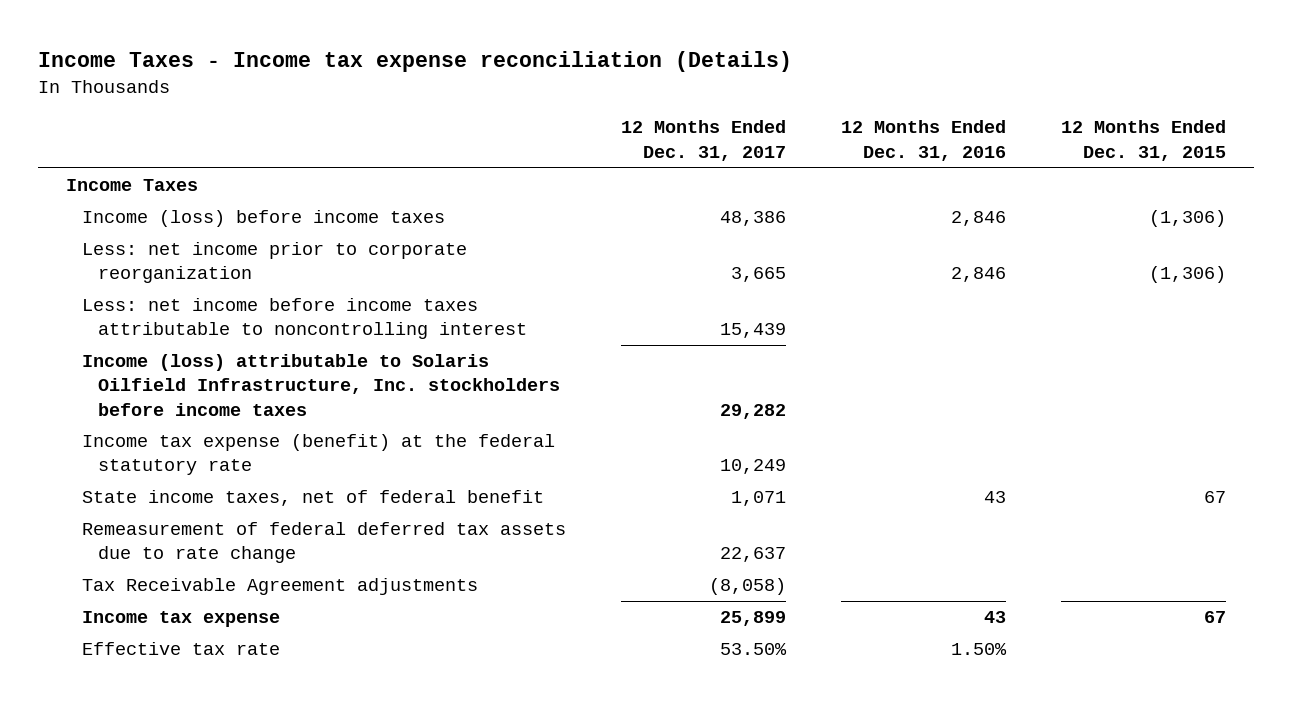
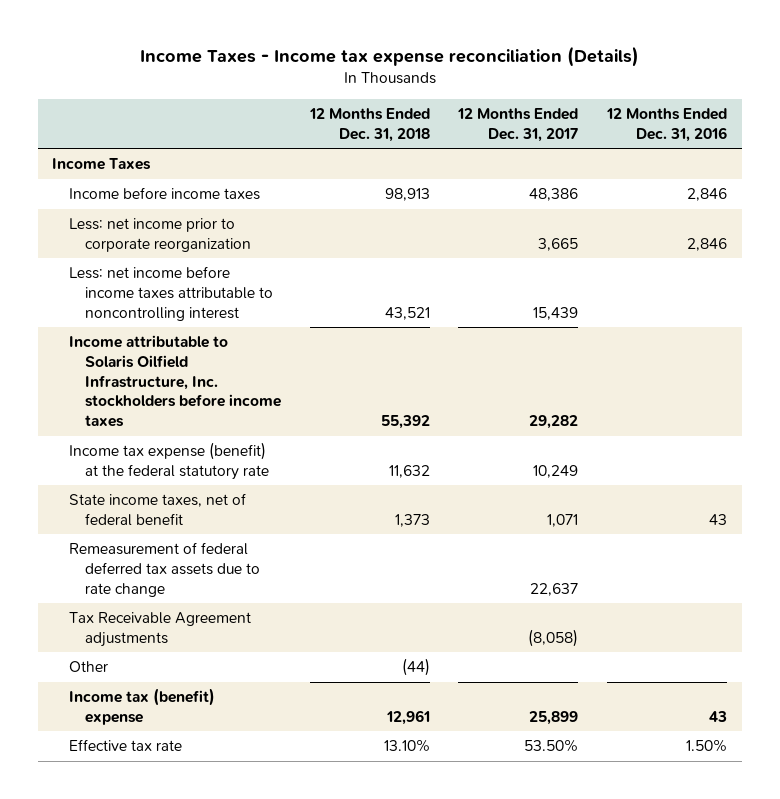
[1061,120,1227,161] 12 Months Ended Dec. 31, 2015 -> none
none -> [308,108,430,142] 12 Months Ended Dec. 31, 2018
[81,210,445,228] Income (loss) before income taxes -> [68,187,260,201] Income before income taxes
[81,354,560,416] Income (loss) attributable to Solaris Oilfield Infrastructure, Inc. stockholders before income taxes -> [68,335,281,428] Income attributable to Solaris Oilfield Infrastructure, Inc. stockholders before income taxes
none -> [68,661,108,673] Other
[81,611,280,628] Income tax expense -> [68,688,215,725] Income tax (benefit) expense

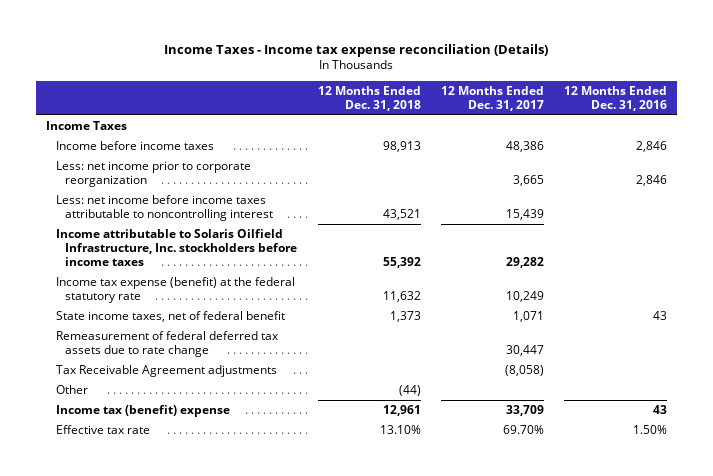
[530,582,579,596] 22,637 -> [505,344,544,356] 30,447
[529,710,579,725] 25,899 -> [505,404,544,416] 33,709
[524,739,579,753] 53.50% -> [502,424,544,434] 69.70%

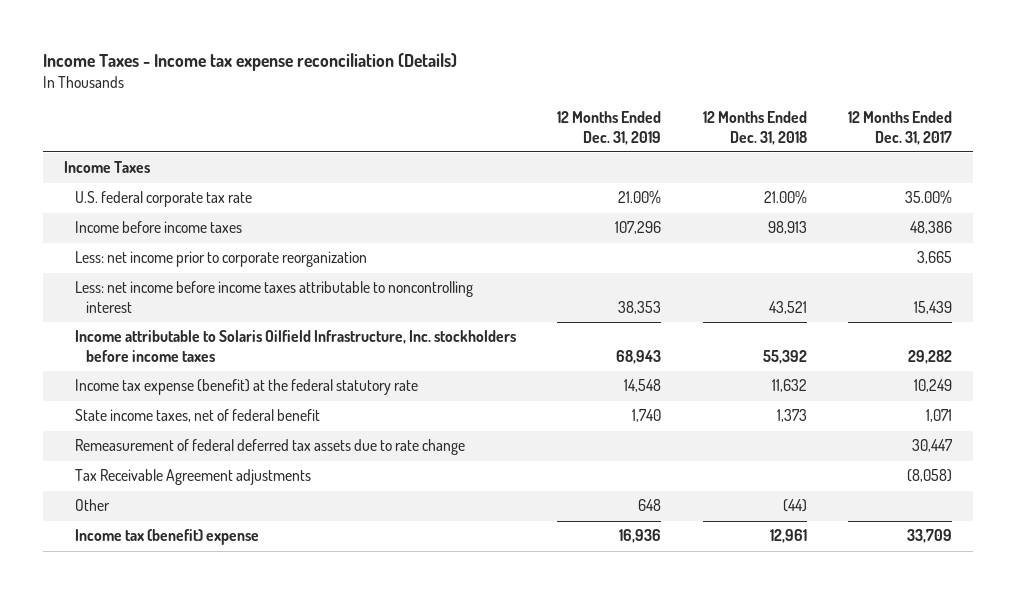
[563,85,667,111] 12 Months Ended Dec. 31, 2016 -> none
none -> [557,111,662,145] 12 Months Ended Dec. 31, 2019
none -> [74,191,252,208] U.S. federal corporate tax rate
[55,424,150,434] Effective tax rate -> none

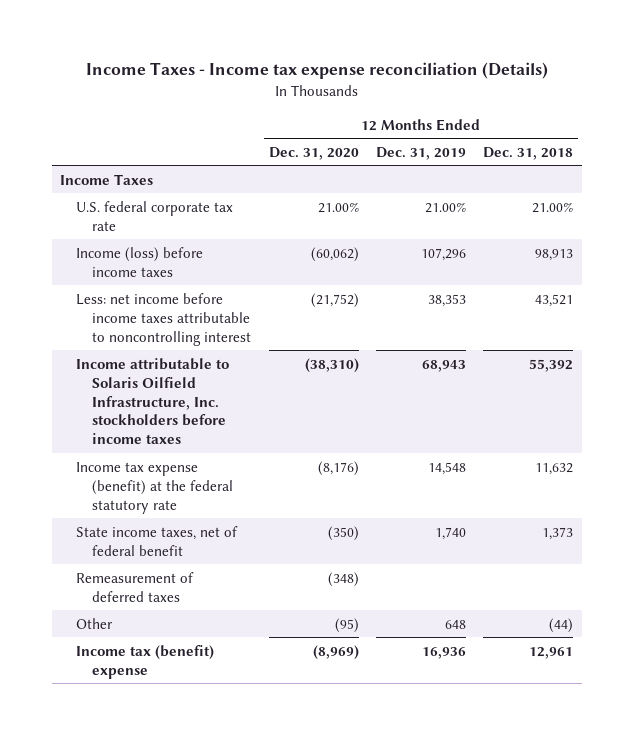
[848,111,953,145] 12 Months Ended Dec. 31, 2017 -> none
none -> [268,146,359,160] Dec. 31, 2020
[74,251,367,268] Less: net income prior to corporate reorganization -> none
[74,221,242,234] Income before income taxes -> [76,246,204,277] Income (loss) before income taxes
[74,469,311,486] Tax Receivable Agreement adjustments -> none
[74,439,465,456] Remeasurement of federal deferred tax assets due to rate change -> [76,571,195,602] Remeasurement of deferred taxes

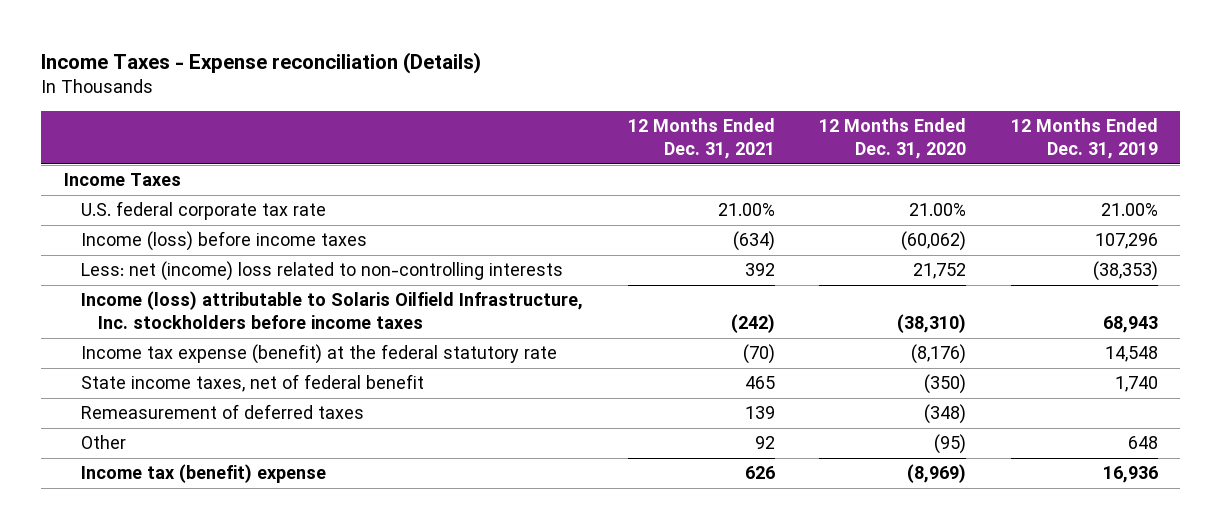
[85,62,548,80] Income Taxes - Income tax expense reconciliation (Details) -> [41,51,482,74] Income Taxes - Expense reconciliation (Details)
[483,146,574,160] Dec. 31, 2018 -> none
none -> [627,118,775,160] 12 Months Ended Dec. 31, 2021
[76,292,252,346] Less: net income before income taxes attributable to noncontrolling interest -> none
none -> [80,261,563,282] Less: net (income) loss related to non-controlling interests
[76,357,230,445] Income attributable to Solaris Oilfield Infrastructure, Inc. stockholders before income taxes -> [80,291,583,330] Income (loss) attributable to Solaris Oilfield Infrastructure, Inc. stockholders before income taxes

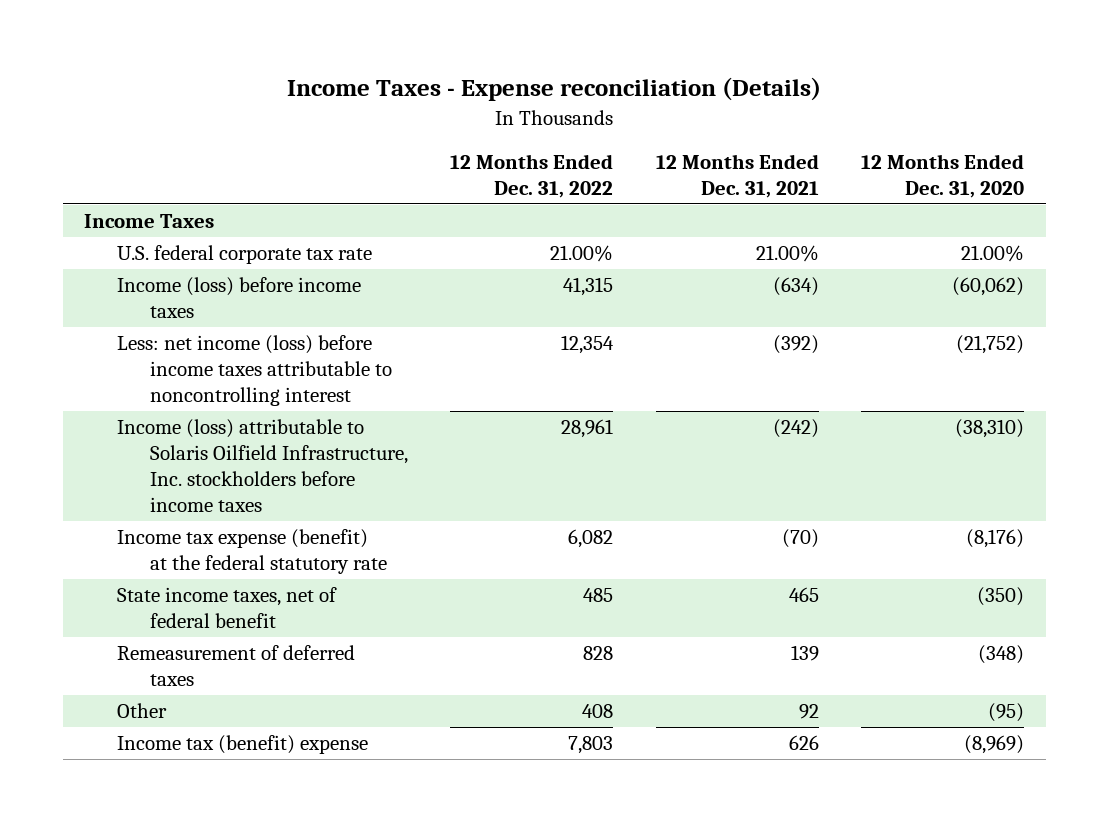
[1010,118,1158,160] 12 Months Ended Dec. 31, 2019 -> none
none -> [450,153,614,198] 12 Months Ended Dec. 31, 2022
[80,261,563,282] Less: net (income) loss related to non-controlling interests -> [116,335,392,407] Less: net income (loss) before income taxes attributable to noncontrolling interest
[744,263,775,277] 392 -> [772,335,819,355] (392)
[913,263,967,280] 21,752 -> [956,335,1025,355] (21,752)

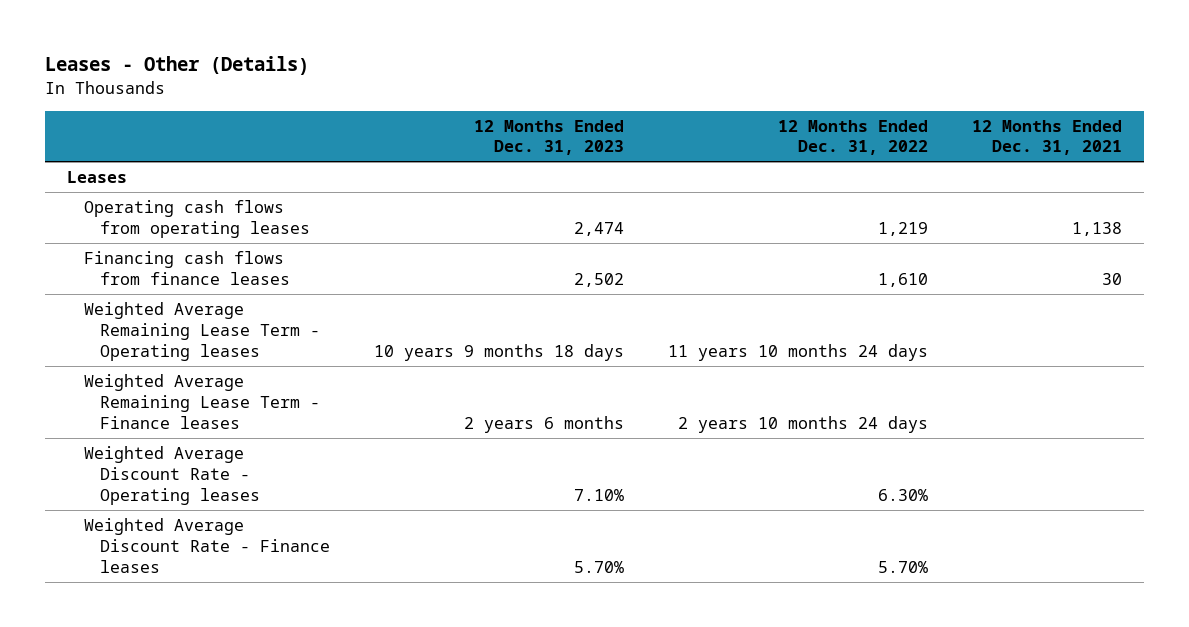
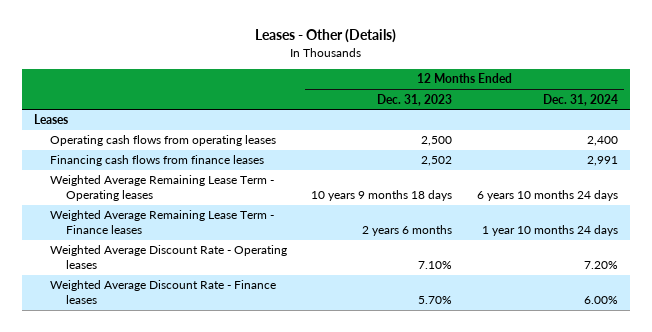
[777,119,928,156] 12 Months Ended Dec. 31, 2022 -> none
[971,119,1122,156] 12 Months Ended Dec. 31, 2021 -> none
none -> [542,93,618,106] Dec. 31, 2024
[573,221,624,236] 2,474 -> [421,136,453,147] 2,500

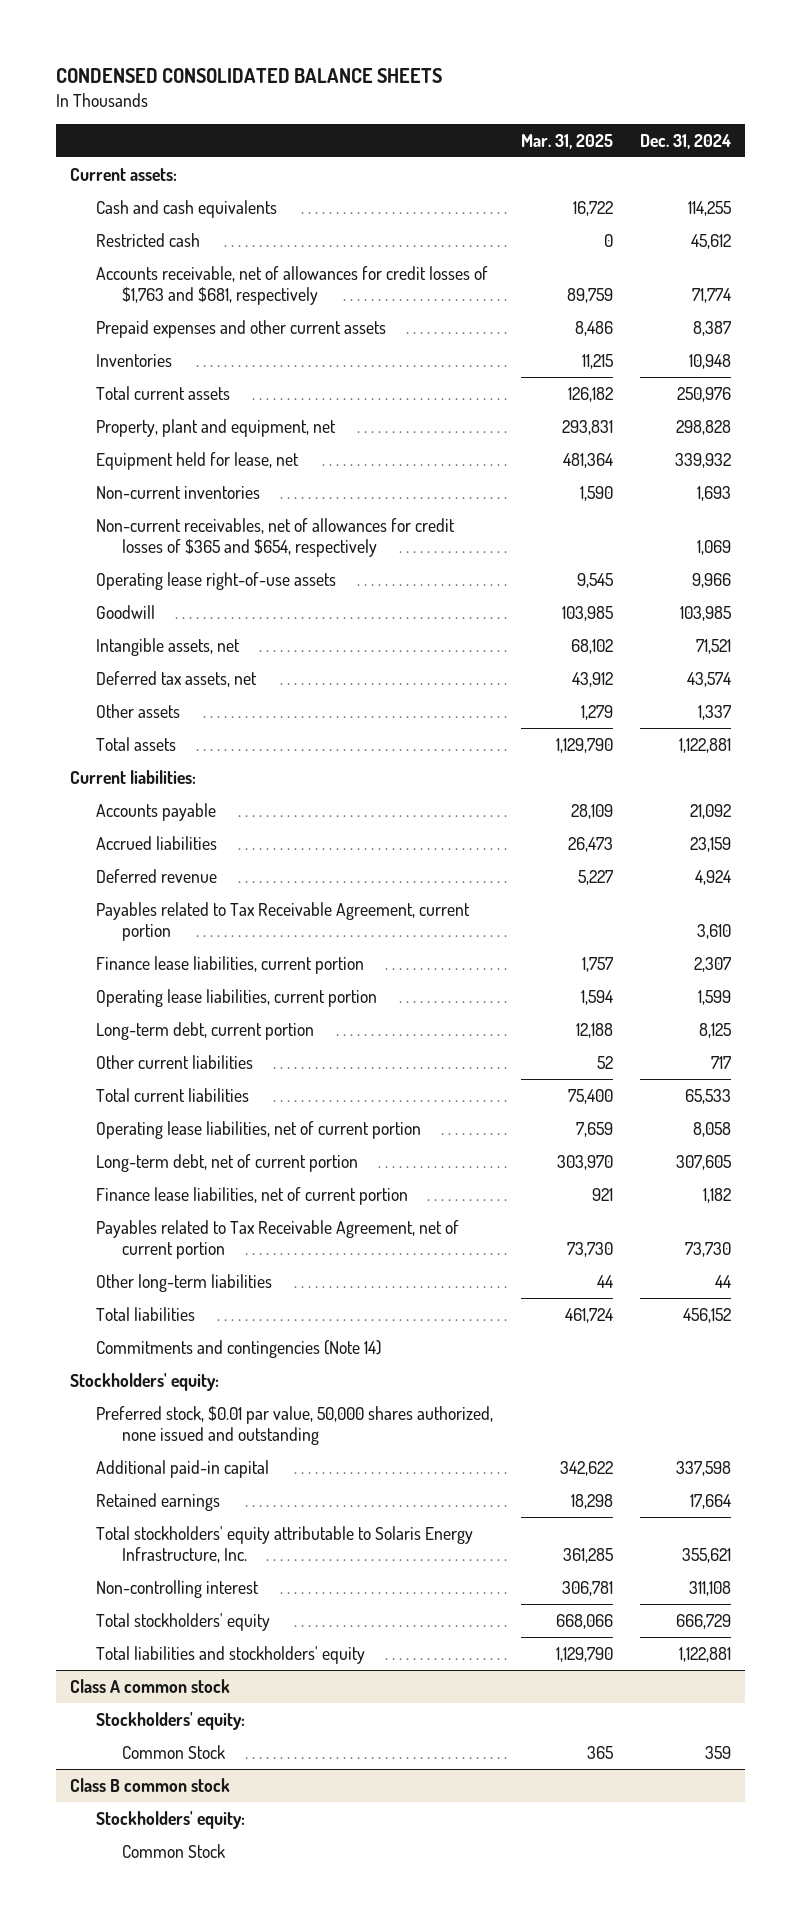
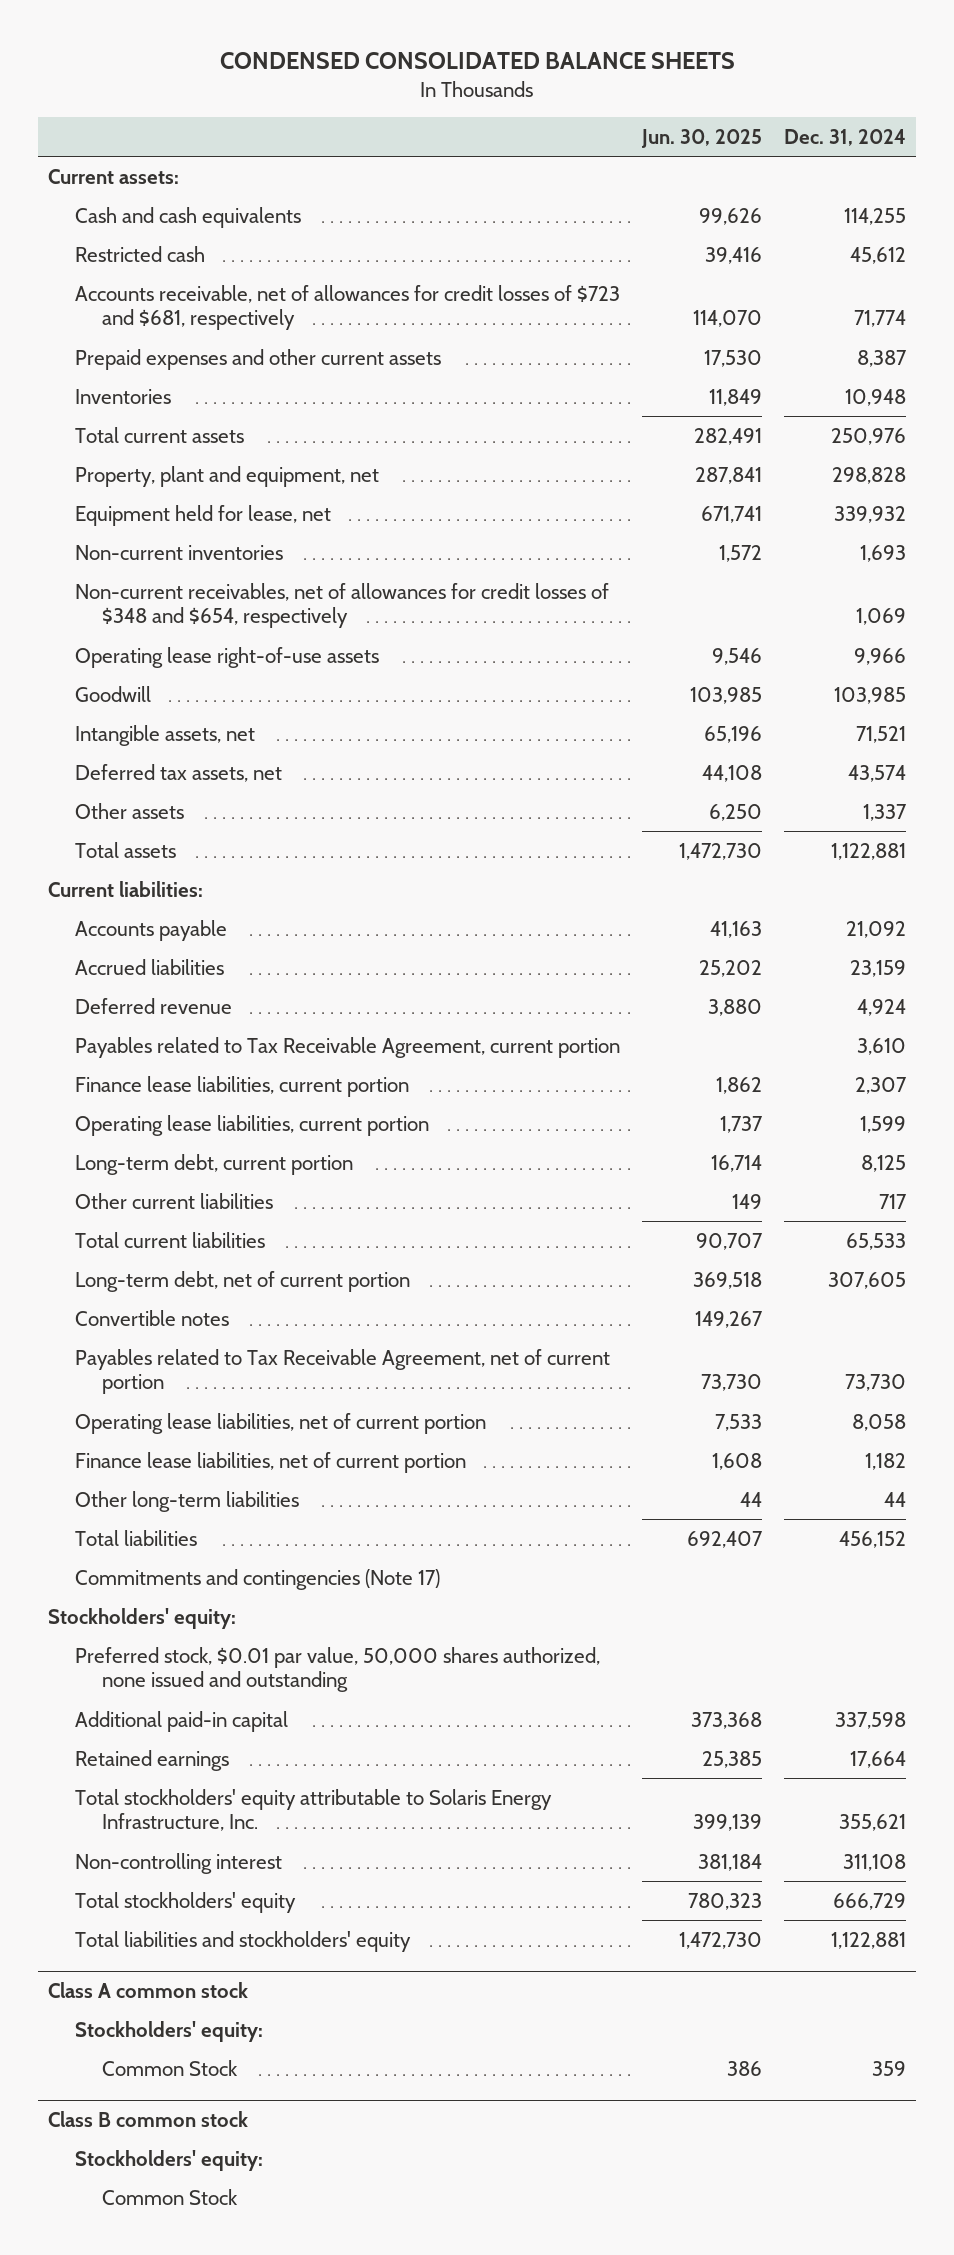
[520,133,613,149] Mar. 31, 2025 -> none
none -> [640,128,762,148] Jun. 30, 2025
[95,265,488,306] Accounts receivable, net of allowances for credit losses of $1,763 and $681, respectively -> [75,284,621,331] Accounts receivable, net of allowances for credit losses of $723 and $681, respectively
[95,517,455,558] Non-current receivables, net of allowances for credit losses of $365 and $654, respectively -> [75,582,610,629] Non-current receivables, net of allowances for credit losses of $348 and $654, respectively
none -> [75,1309,230,1326] Convertible notes
[95,1120,421,1139] Operating lease liabilities, net of current portion -> [75,1412,487,1434] Operating lease liabilities, net of current portion
[95,1186,408,1205] Finance lease liabilities, net of current portion -> [75,1451,467,1473] Finance lease liabilities, net of current portion
[95,1339,381,1358] Commitments and contingencies (Note 14) -> [75,1568,441,1590] Commitments and contingencies (Note 17)

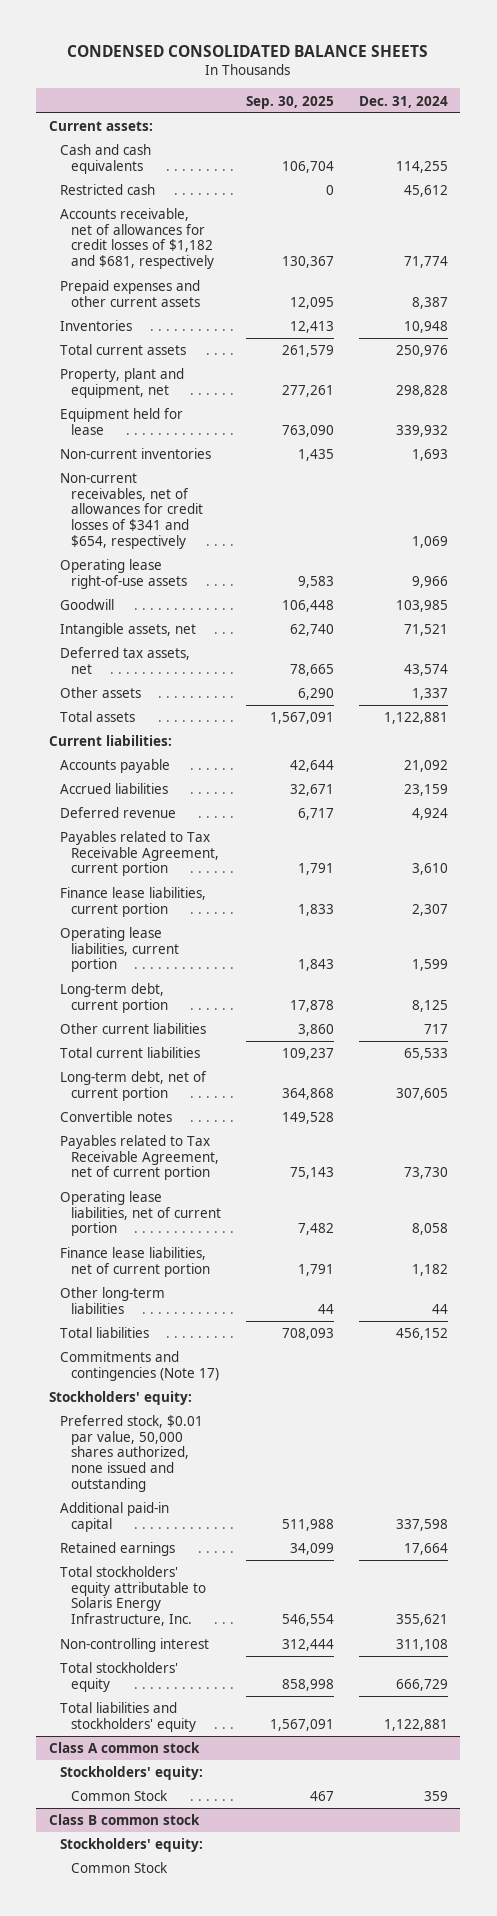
[640,128,762,148] Jun. 30, 2025 -> none
none -> [246,95,335,109] Sep. 30, 2025
[75,284,621,331] Accounts receivable, net of allowances for credit losses of $723 and $681, respectively -> [60,208,215,270] Accounts receivable, net of allowances for credit losses of $1,182 and $681, respectively
[75,504,332,526] Equipment held for lease, net -> [60,408,184,435] Equipment held for lease
[75,582,610,629] Non-current receivables, net of allowances for credit losses of $348 and $654, respectively -> [60,473,204,549] Non-current receivables, net of allowances for credit losses of $341 and $654, respectively

